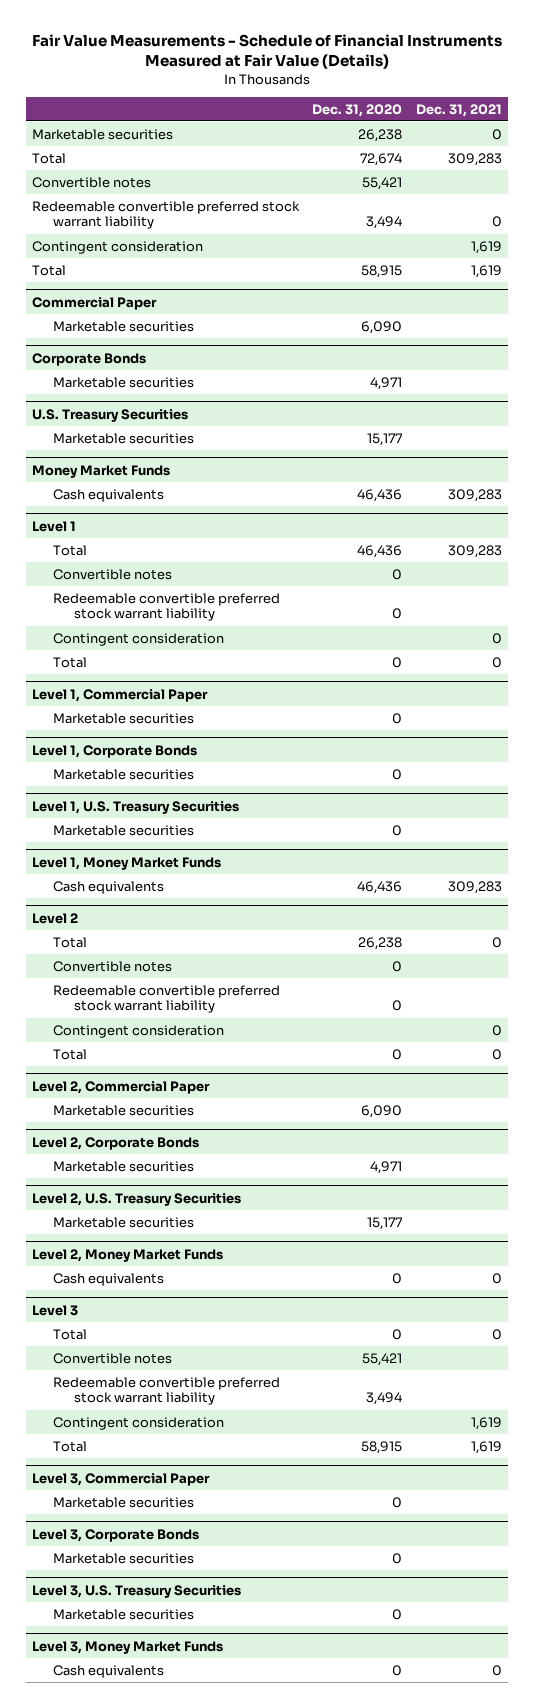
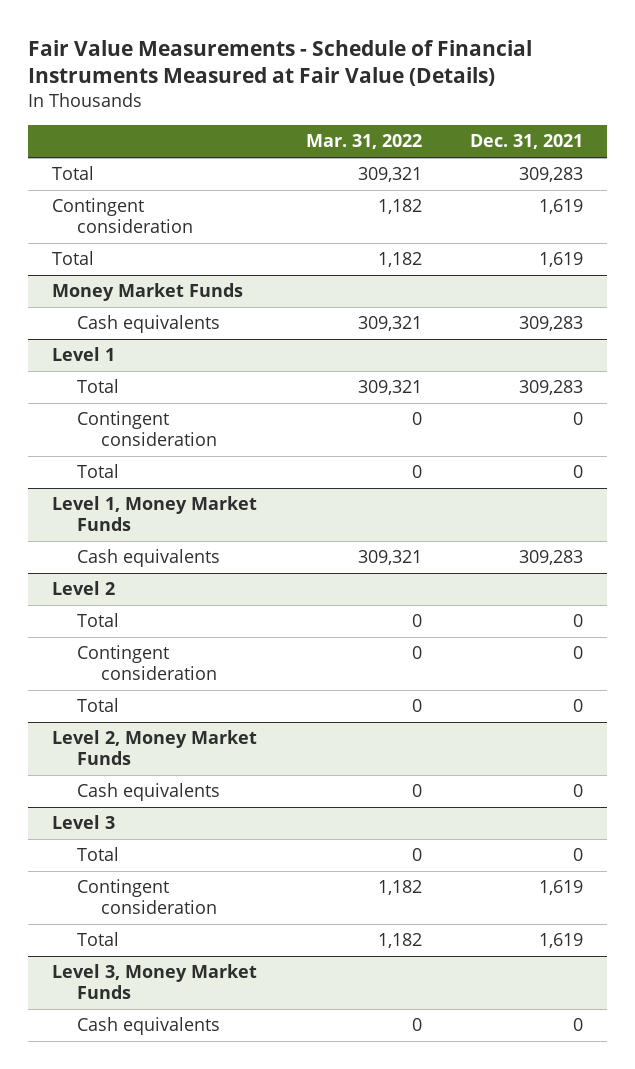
[312,103,403,117] Dec. 31, 2020 -> none
none -> [305,134,422,150] Mar. 31, 2022
[32,128,174,140] Marketable securities -> none
[32,176,152,188] Convertible notes -> none
[32,200,301,230] Redeemable convertible preferred stock warrant liability -> none
[32,296,158,310] Commercial Paper -> none
[53,320,195,332] Marketable securities -> none
[32,352,147,366] Corporate Bonds -> none
[53,376,195,388] Marketable securities -> none
[32,408,189,422] U.S. Treasury Securities -> none
[53,432,195,444] Marketable securities -> none
[53,568,173,580] Convertible notes -> none
[53,592,281,622] Redeemable convertible preferred stock warrant liability -> none
[32,688,209,702] Level 1, Commercial Paper -> none
[53,712,195,724] Marketable securities -> none
[32,744,198,758] Level 1, Corporate Bonds -> none
[53,768,195,780] Marketable securities -> none
[32,800,240,814] Level 1, U.S. Treasury Securities -> none
[53,824,195,836] Marketable securities -> none
[53,960,173,972] Convertible notes -> none
[53,984,281,1014] Redeemable convertible preferred stock warrant liability -> none
[32,1080,211,1094] Level 2, Commercial Paper -> none
[53,1104,195,1116] Marketable securities -> none
[32,1136,200,1150] Level 2, Corporate Bonds -> none
[53,1160,195,1172] Marketable securities -> none
[32,1192,242,1206] Level 2, U.S. Treasury Securities -> none
[53,1216,195,1228] Marketable securities -> none
[53,1352,173,1364] Convertible notes -> none
[53,1376,281,1406] Redeemable convertible preferred stock warrant liability -> none
[32,1472,211,1486] Level 3, Commercial Paper -> none
[53,1496,195,1508] Marketable securities -> none
[32,1528,200,1542] Level 3, Corporate Bonds -> none
[53,1552,195,1564] Marketable securities -> none
[32,1584,242,1598] Level 3, U.S. Treasury Securities -> none
[53,1608,195,1620] Marketable securities -> none

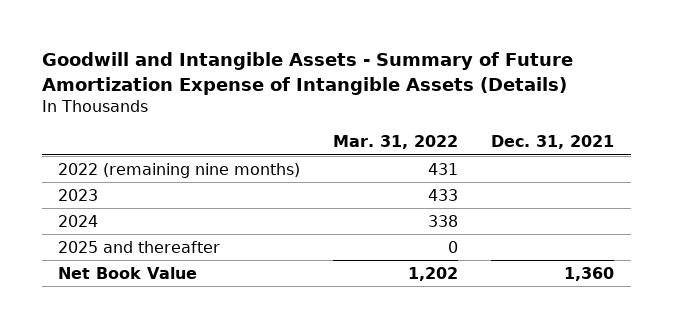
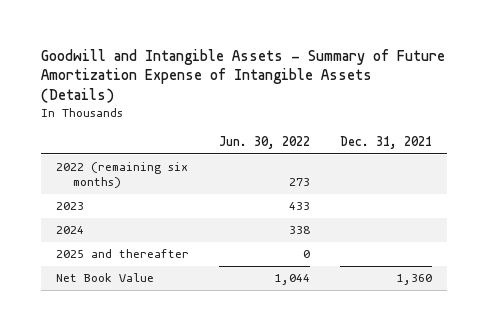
[333,135,459,150] Mar. 31, 2022 -> none
none -> [219,136,311,150] Jun. 30, 2022
[58,162,301,178] 2022 (remaining nine months) -> [56,162,189,189] 2022 (remaining six months)

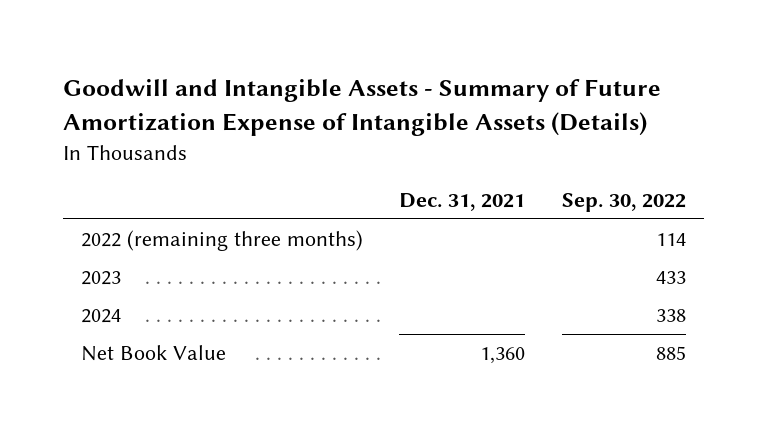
[219,136,311,150] Jun. 30, 2022 -> none
none -> [561,193,686,213] Sep. 30, 2022
[56,162,189,189] 2022 (remaining six months) -> [80,229,363,251] 2022 (remaining three months)
[56,249,190,259] 2025 and thereafter -> none

